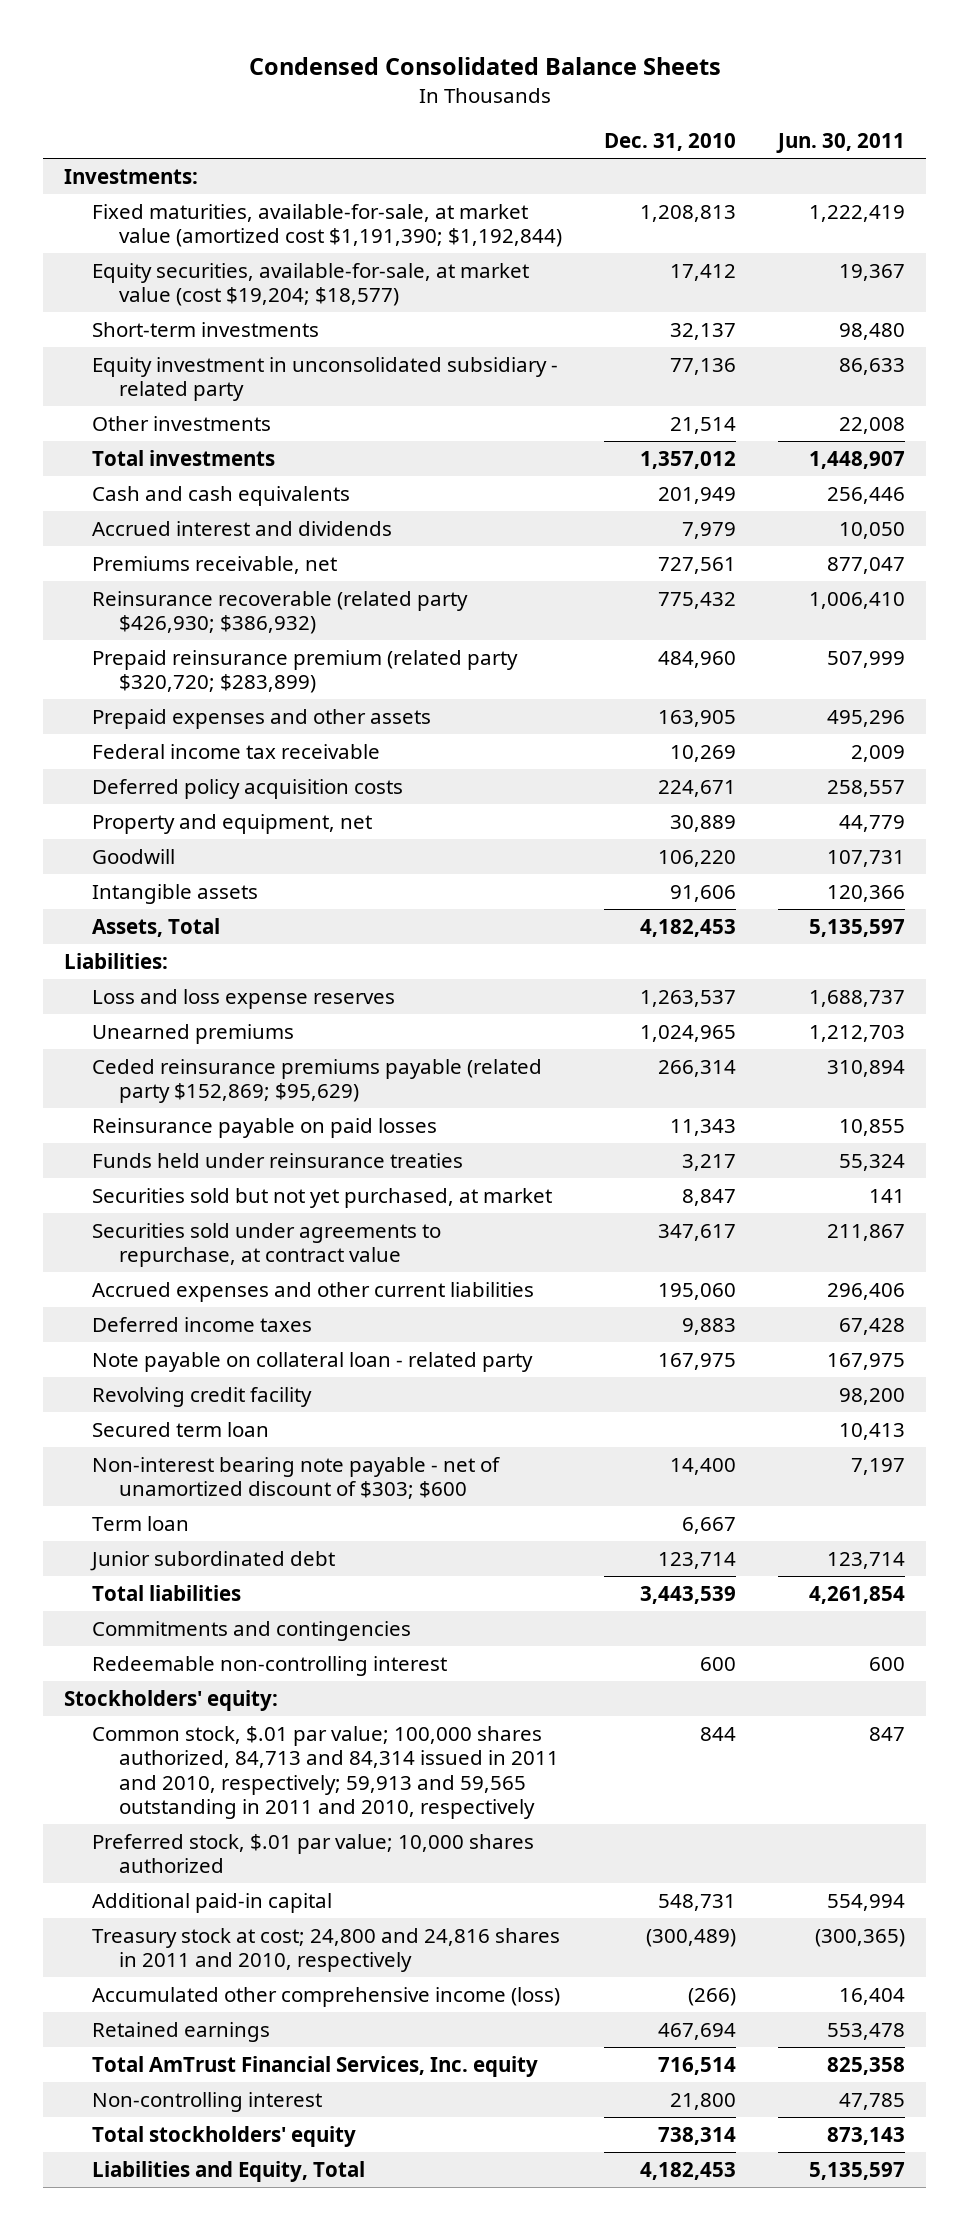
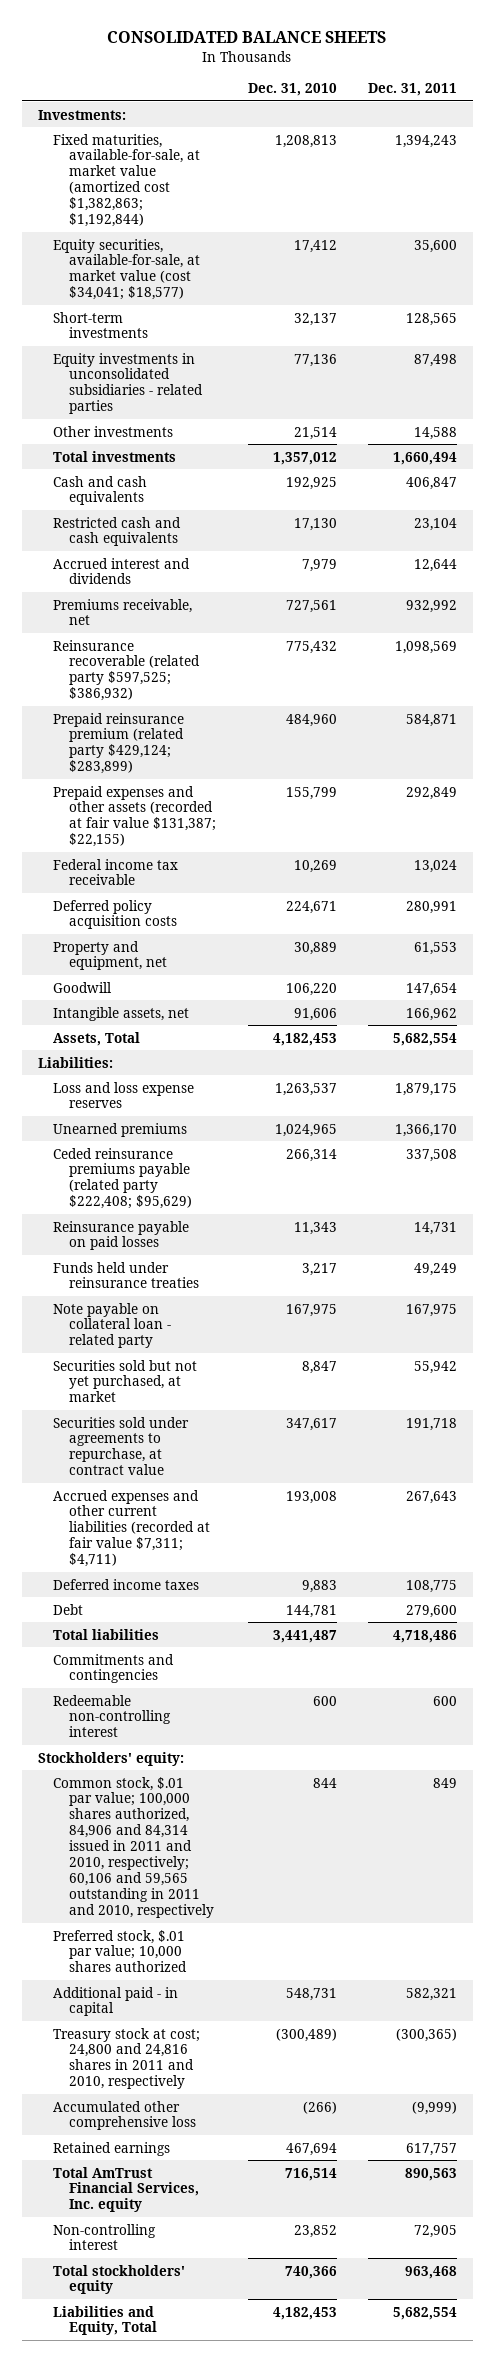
[248,57,721,76] Condensed Consolidated Balance Sheets -> [107,31,387,44] CONSOLIDATED BALANCE SHEETS
[776,133,906,154] Jun. 30, 2011 -> none
none -> [368,83,458,97] Dec. 31, 2011
[91,203,563,248] Fixed maturities, available-for-sale, at market value (amortized cost $1,191,390; $1,192,844) -> [53,133,201,228] Fixed maturities, available-for-sale, at market value (amortized cost $1,382,863; $1,192,844)
[91,262,529,307] Equity securities, available-for-sale, at market value (cost $19,204; $18,577) -> [53,238,201,301] Equity securities, available-for-sale, at market value (cost $34,041; $18,577)
[91,356,558,402] Equity investment in unconsolidated subsidiary - related party -> [53,352,204,415] Equity investments in unconsolidated subsidiaries - related parties
[658,486,737,504] 201,949 -> [285,476,337,490] 192,925
none -> [53,516,182,547] Restricted cash and cash equivalents
[91,590,468,635] Reinsurance recoverable (related party $426,930; $386,932) -> [53,639,201,702] Reinsurance recoverable (related party $597,525; $386,932)
[91,649,518,694] Prepaid reinsurance premium (related party $320,720; $283,899) -> [53,712,185,775] Prepaid reinsurance premium (related party $429,124; $283,899)
[91,708,431,729] Prepaid expenses and other assets -> [53,785,217,848] Prepaid expenses and other assets (recorded at fair value $131,387; $22,155)
[658,709,737,727] 163,905 -> [285,786,337,800] 155,799
[91,883,258,904] Intangible assets -> [53,1006,190,1021] Intangible assets, net
[91,1058,542,1104] Ceded reinsurance premiums payable (related party $152,869; $95,629) -> [53,1147,193,1210] Ceded reinsurance premiums payable (related party $222,408; $95,629)
[91,1351,533,1372] Note payable on collateral loan - related party -> [53,1302,172,1349] Note payable on collateral loan - related party
[91,1281,534,1302] Accrued expenses and other current liabilities -> [53,1489,211,1568] Accrued expenses and other current liabilities (recorded at fair value $7,311; $4,711)
[658,1282,737,1300] 195,060 -> [285,1490,337,1504] 193,008
[91,1386,312,1407] Revolving credit facility -> none
[91,1421,269,1437] Secured term loan -> none
[91,1456,500,1500] Non-interest bearing note payable - net of unamortized discount of $303; $600 -> none
[91,1515,189,1531] Term loan -> none
[89,1550,335,1571] Junior subordinated debt -> none
none -> [53,1603,84,1615] Debt
[640,1585,737,1604] 3,443,539 -> [272,1629,337,1643] 3,441,487
[91,1725,560,1820] Common stock, $.01 par value; 100,000 shares authorized, 84,713 and 84,314 issued in 2011 and 2010, respectively; 59,913 and 59,565 outstanding in 2011 and 2010, respectively -> [53,1776,215,1918] Common stock, $.01 par value; 100,000 shares authorized, 84,906 and 84,314 issued in 2011 and 2010, respectively; 60,106 and 59,565 outstanding in 2011 and 2010, respectively
[91,1892,332,1913] Additional paid-in capital -> [53,1986,179,2017] Additional paid - in capital
[91,1986,560,2007] Accumulated other comprehensive income (loss) -> [53,2100,197,2131] Accumulated other comprehensive loss
[670,2092,737,2110] 21,800 -> [293,2224,337,2238] 23,852
[658,2126,737,2145] 738,314 -> [284,2265,337,2279] 740,366

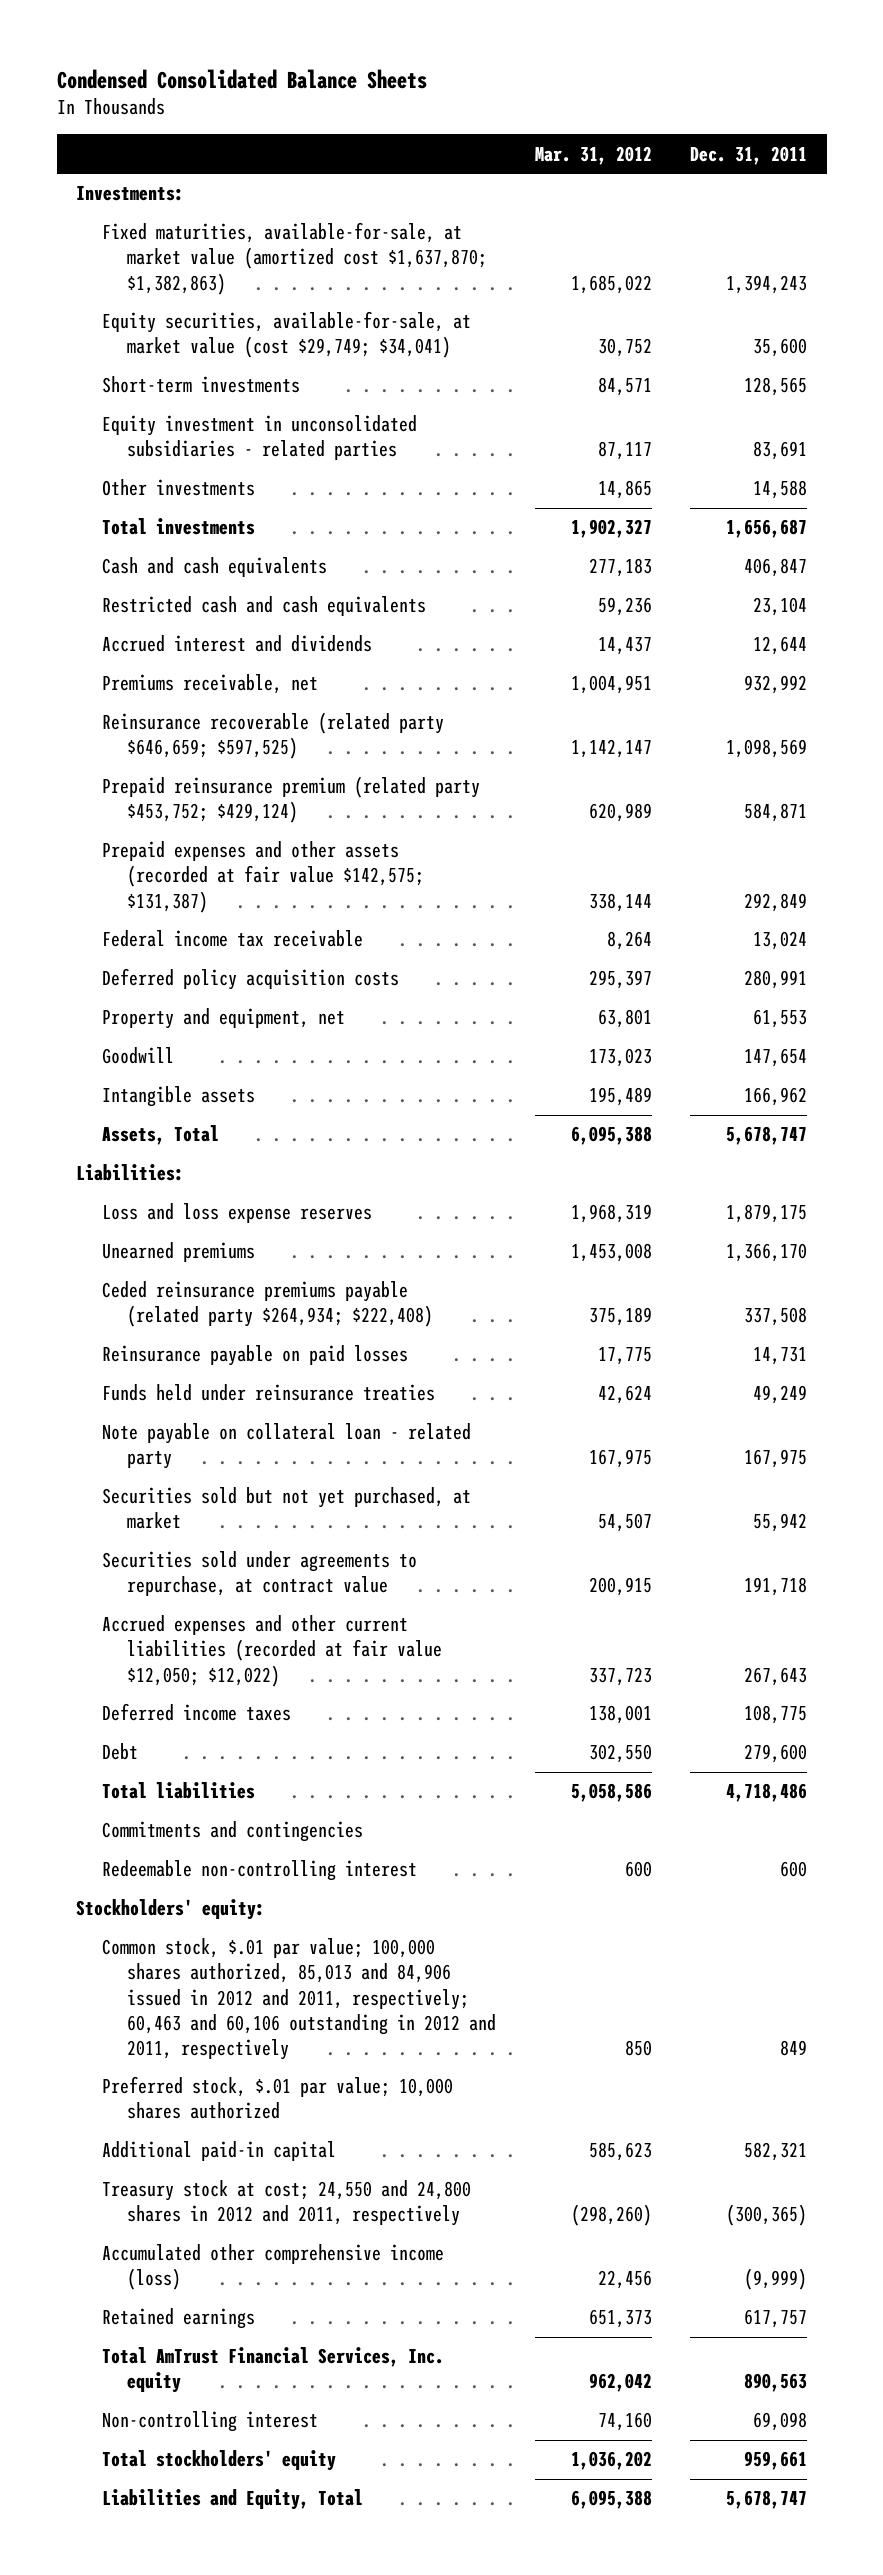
[107,31,387,44] CONSOLIDATED BALANCE SHEETS -> [56,68,427,89] Condensed Consolidated Balance Sheets
[247,83,337,97] Dec. 31, 2010 -> none
none -> [534,145,652,165] Mar. 31, 2012
[53,133,201,228] Fixed maturities, available-for-sale, at market value (amortized cost $1,382,863; $1,192,844) -> [101,222,488,295] Fixed maturities, available-for-sale, at market value (amortized cost $1,637,870; $1,382,863)
[53,238,201,301] Equity securities, available-for-sale, at market value (cost $34,041; $18,577) -> [101,311,471,359] Equity securities, available-for-sale, at market value (cost $29,749; $34,041)
[53,352,204,415] Equity investments in unconsolidated subsidiaries - related parties -> [101,415,417,461] Equity investment in unconsolidated subsidiaries - related parties
[414,353,458,367] 87,498 -> [753,441,808,461] 83,691
[393,451,458,465] 1,660,494 -> [726,519,808,539] 1,656,687
[53,639,201,702] Reinsurance recoverable (related party $597,525; $386,932) -> [101,712,444,760] Reinsurance recoverable (related party $646,659; $597,525)
[53,712,185,775] Prepaid reinsurance premium (related party $429,124; $283,899) -> [101,776,480,824] Prepaid reinsurance premium (related party $453,752; $429,124)
[53,785,217,848] Prepaid expenses and other assets (recorded at fair value $131,387; $22,155) -> [101,841,425,913] Prepaid expenses and other assets (recorded at fair value $142,575; $131,387)
[53,1006,190,1021] Intangible assets, net -> [101,1086,255,1108] Intangible assets
[393,1032,458,1046] 5,682,554 -> [726,1126,808,1146] 5,678,747
[53,1147,193,1210] Ceded reinsurance premiums payable (related party $222,408; $95,629) -> [101,1281,434,1328] Ceded reinsurance premiums payable (related party $264,934; $222,408)
[53,1489,211,1568] Accrued expenses and other current liabilities (recorded at fair value $7,311; $4,711) -> [101,1615,443,1687] Accrued expenses and other current liabilities (recorded at fair value $12,050; $12,022)
[53,1776,215,1918] Common stock, $.01 par value; 100,000 shares authorized, 84,906 and 84,314 issued in 2011 and 2010, respectively; 60,106 and 59,565 outstanding in 2011 and 2010, respectively -> [101,1938,497,2061] Common stock, $.01 par value; 100,000 shares authorized, 85,013 and 84,906 issued in 2012 and 2011, respectively; 60,463 and 60,106 outstanding in 2012 and 2011, respectively
[53,1986,179,2017] Additional paid - in capital -> [101,2141,336,2162] Additional paid-in capital
[53,2027,201,2090] Treasury stock at cost; 24,800 and 24,816 shares in 2011 and 2010, respectively -> [101,2180,471,2227] Treasury stock at cost; 24,550 and 24,800 shares in 2012 and 2011, respectively
[53,2100,197,2131] Accumulated other comprehensive loss -> [101,2244,444,2291] Accumulated other comprehensive income (loss)
[414,2224,458,2238] 72,905 -> [753,2412,808,2432] 69,098
[405,2265,458,2279] 963,468 -> [744,2451,808,2471] 959,661
[393,2306,458,2320] 5,682,554 -> [726,2490,808,2510] 5,678,747

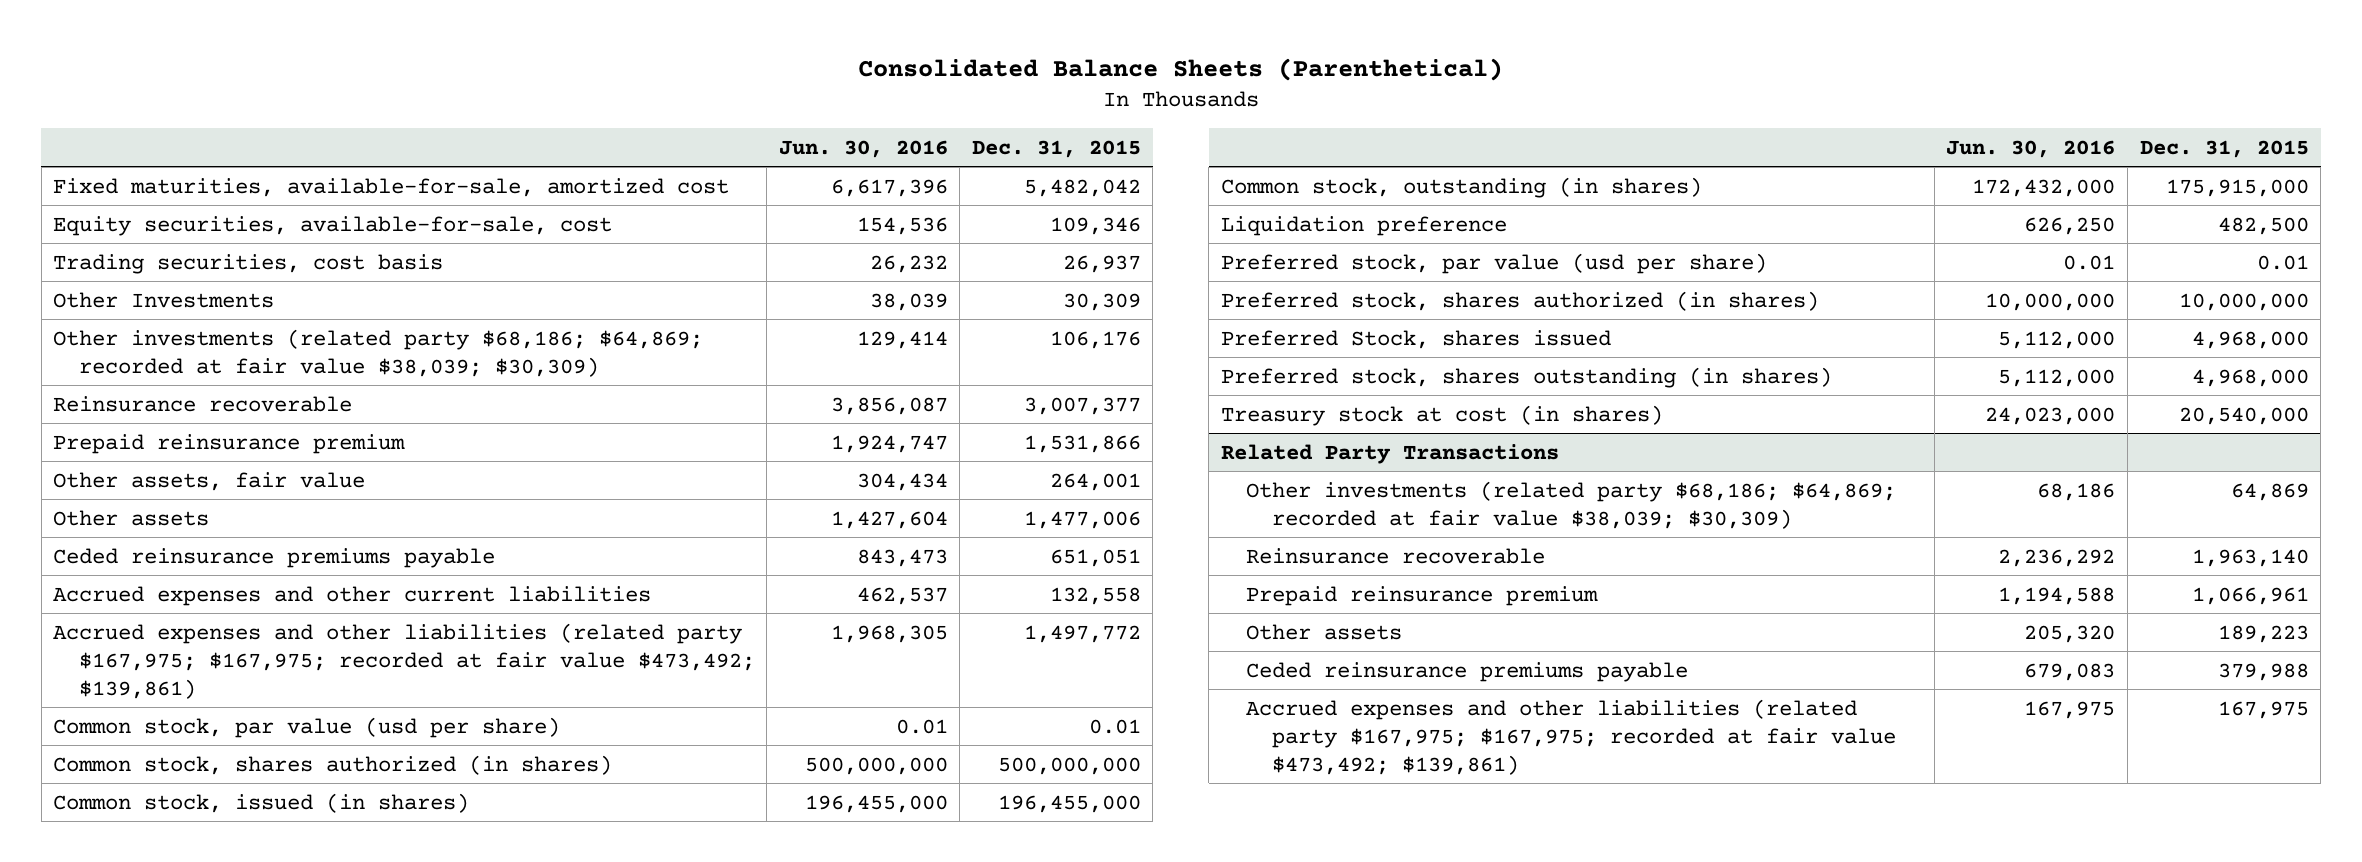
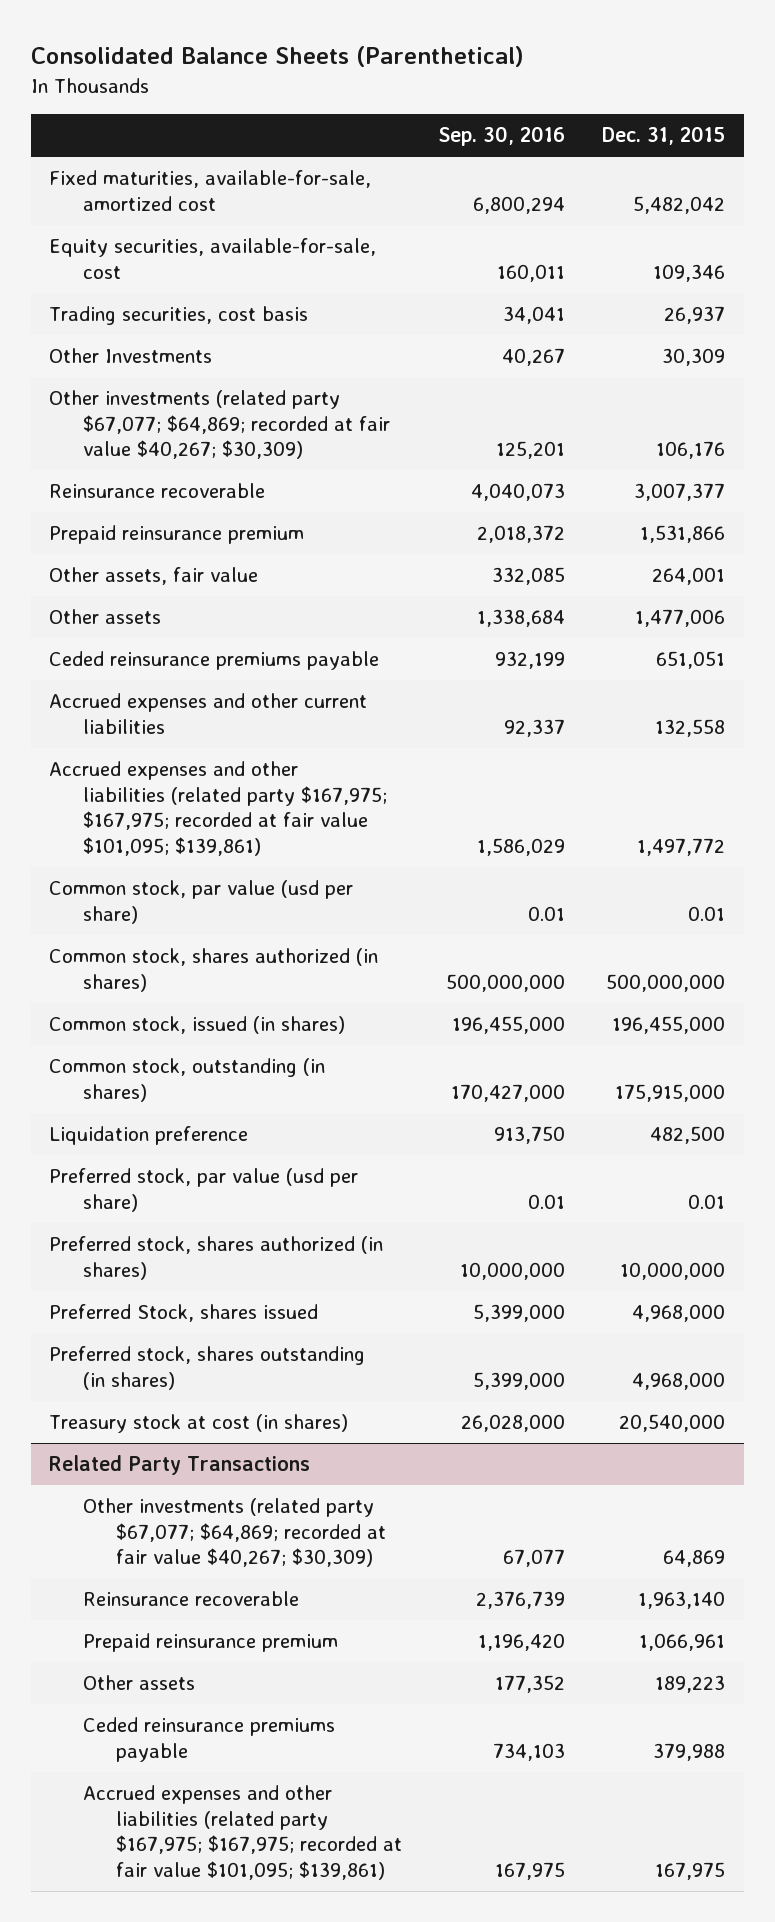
[778,139,948,158] Jun. 30, 2016 -> none
none -> [438,126,566,147] Sep. 30, 2016
[53,328,704,377] Other investments (related party $68,186; $64,869; recorded at fair value $38,039; $30,309) -> [49,390,390,460] Other investments (related party $67,077; $64,869; recorded at fair value $40,267; $30,309)
[53,622,755,699] Accrued expenses and other liabilities (related party $167,975; $167,975; recorded at fair value $473,492; $139,861) -> [49,761,387,856] Accrued expenses and other liabilities (related party $167,975; $167,975; recorded at fair value $101,095; $139,861)
[1246,480,1897,529] Other investments (related party $68,186; $64,869; recorded at fair value $38,039; $30,309) -> [82,1498,386,1568] Other investments (related party $67,077; $64,869; recorded at fair value $40,267; $30,309)
[1246,698,1896,775] Accrued expenses and other liabilities (related party $167,975; $167,975; recorded at fair value $473,492; $139,861) -> [82,1785,402,1880] Accrued expenses and other liabilities (related party $167,975; $167,975; recorded at fair value $101,095; $139,861)

